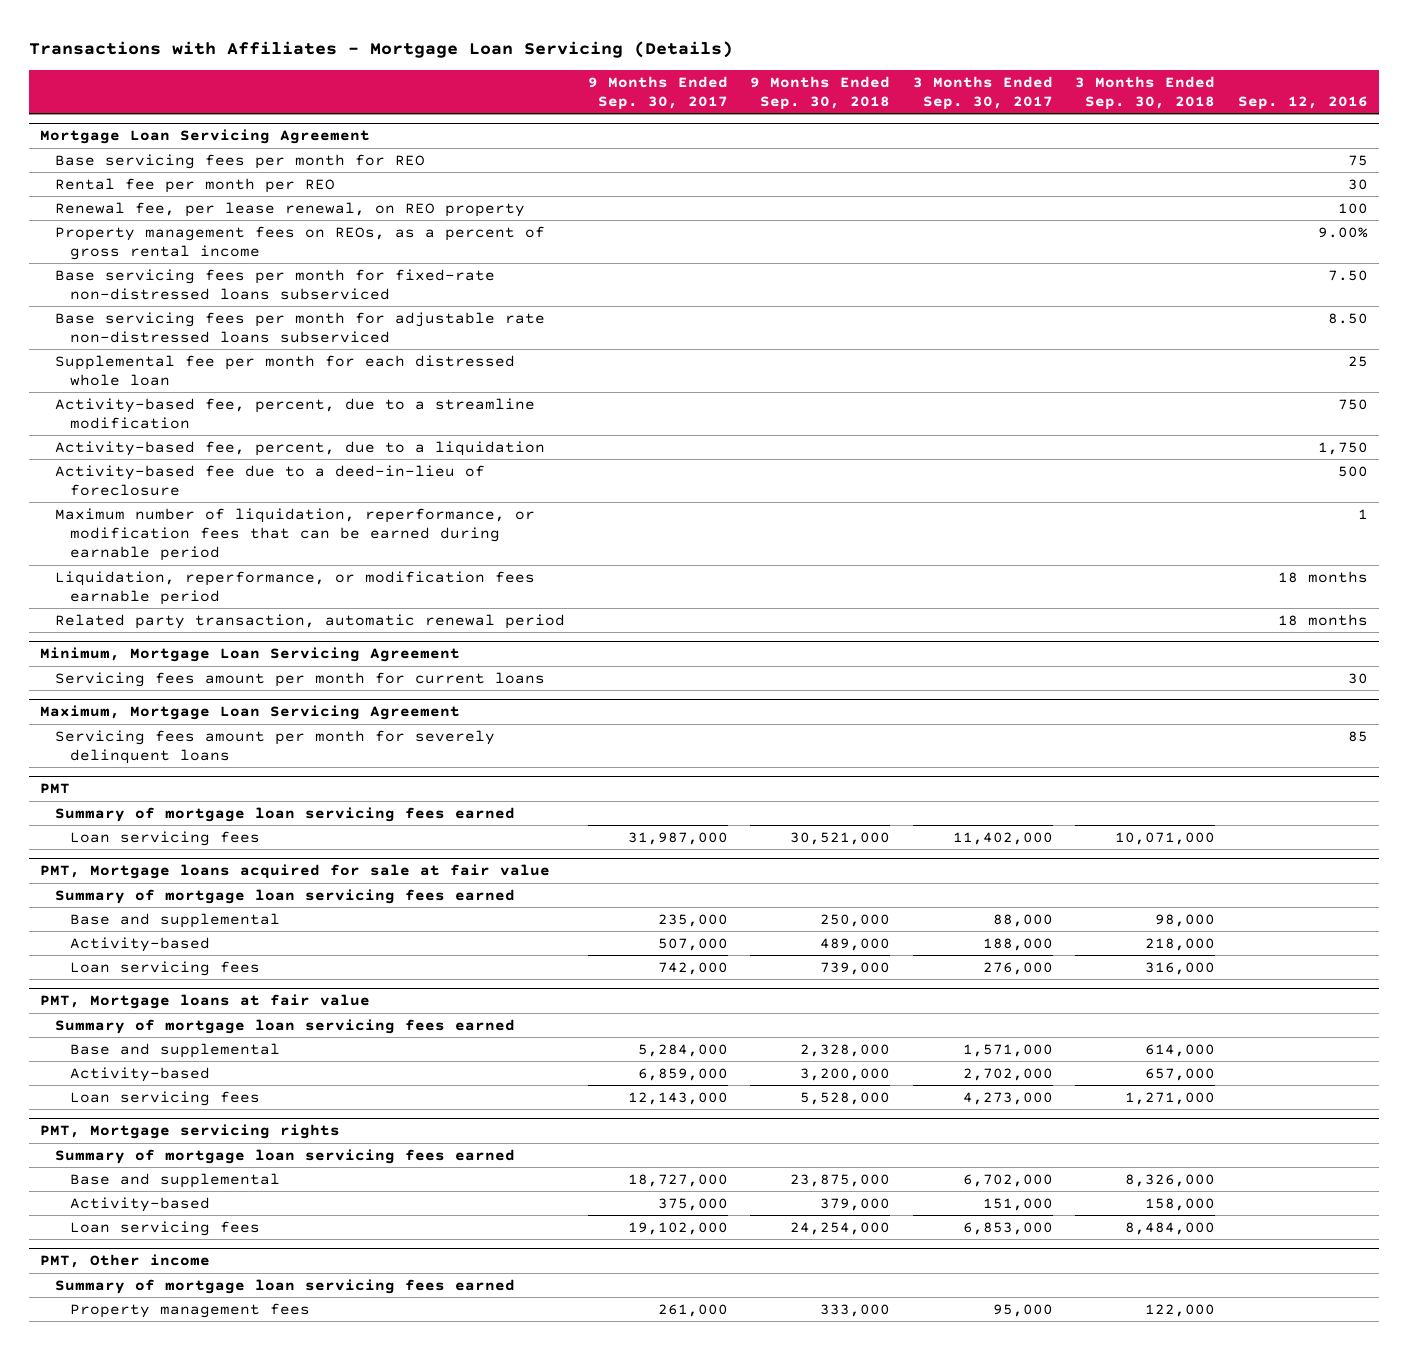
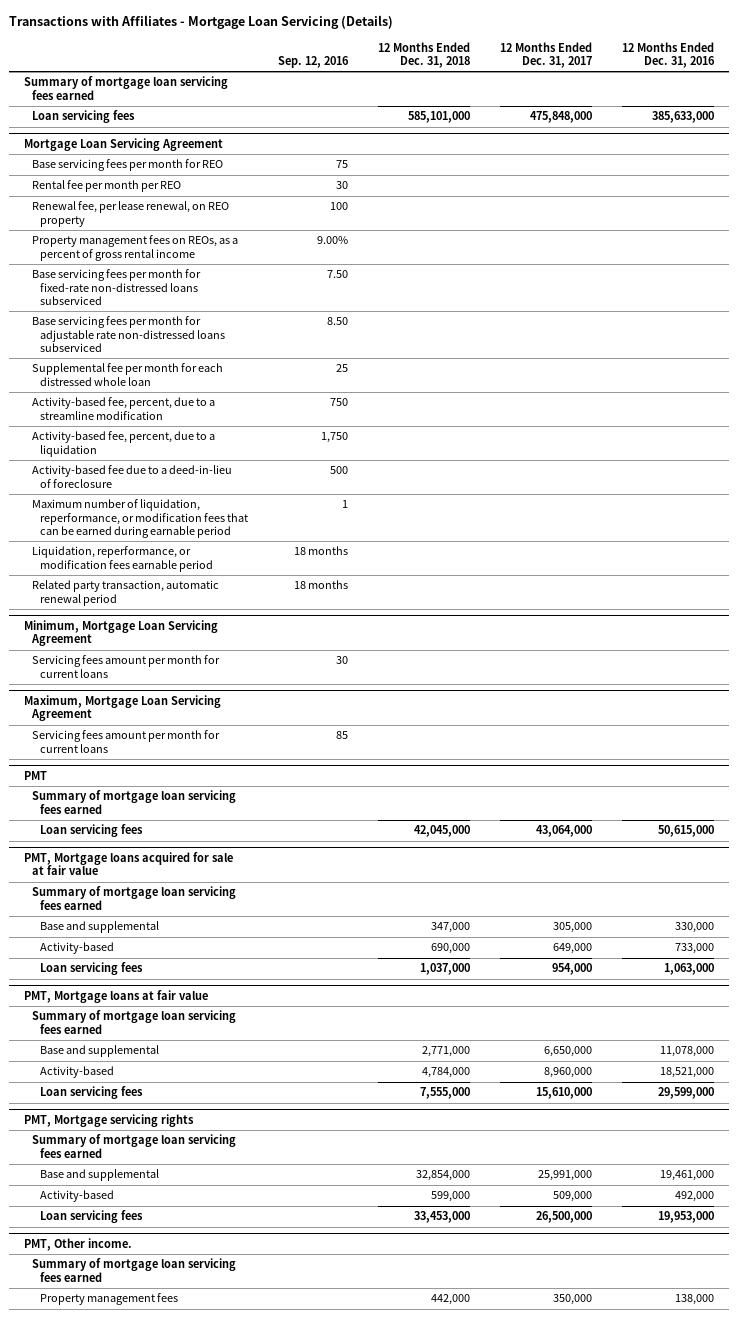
[587,75,728,111] 9 Months Ended Sep. 30, 2017 -> none
[750,75,891,111] 9 Months Ended Sep. 30, 2018 -> none
[912,75,1053,111] 3 Months Ended Sep. 30, 2017 -> none
[1075,75,1216,111] 3 Months Ended Sep. 30, 2018 -> none
none -> [378,41,471,69] 12 Months Ended Dec. 31, 2018
none -> [500,41,593,69] 12 Months Ended Dec. 31, 2017
none -> [622,41,716,69] 12 Months Ended Dec. 31, 2016
none -> [24,76,229,100] Summary of mortgage loan servicing fees earned
none -> [32,110,136,124] Loan servicing fees
[54,729,495,765] Servicing fees amount per month for severely delinquent loans -> [32,730,221,753] Servicing fees amount per month for current loans
[40,1254,211,1269] PMT, Other income -> [24,1238,133,1252] PMT, Other income.

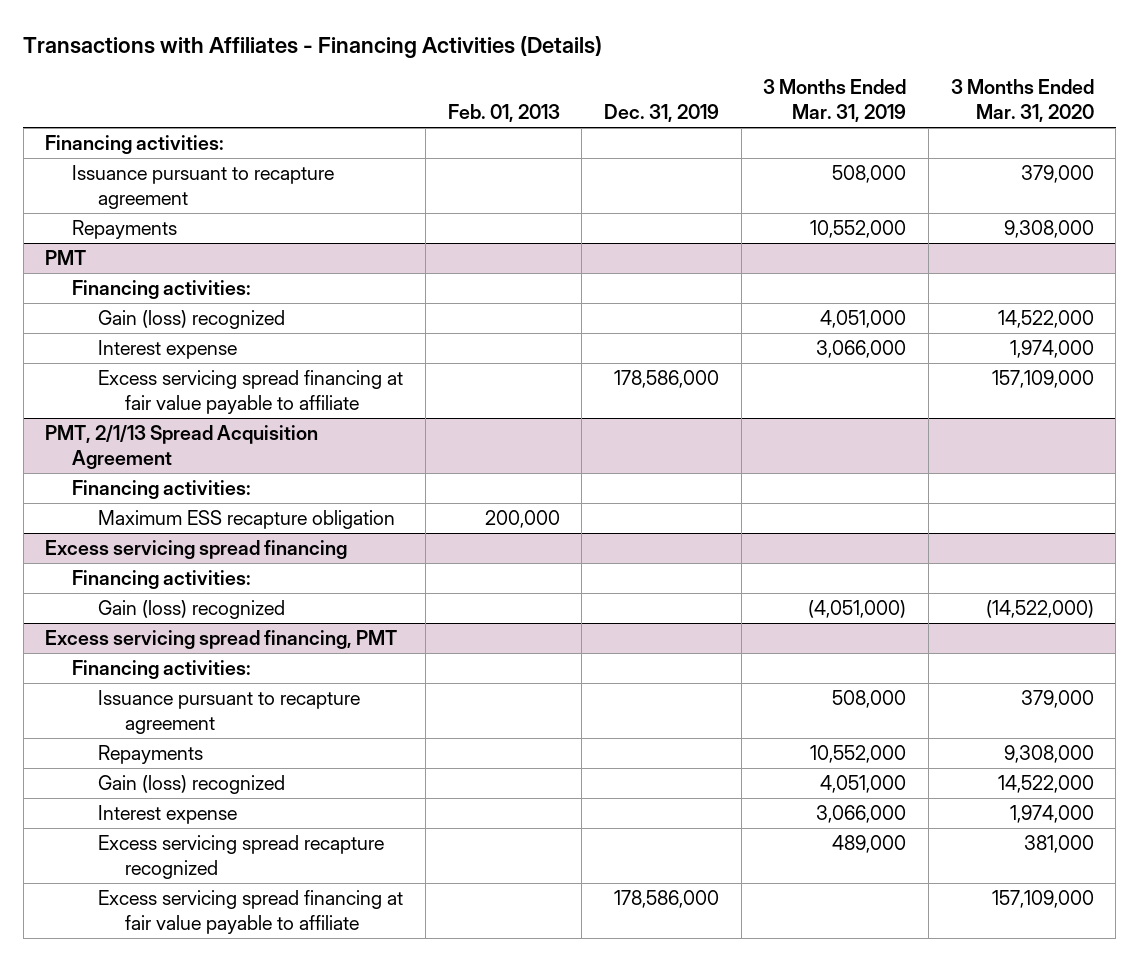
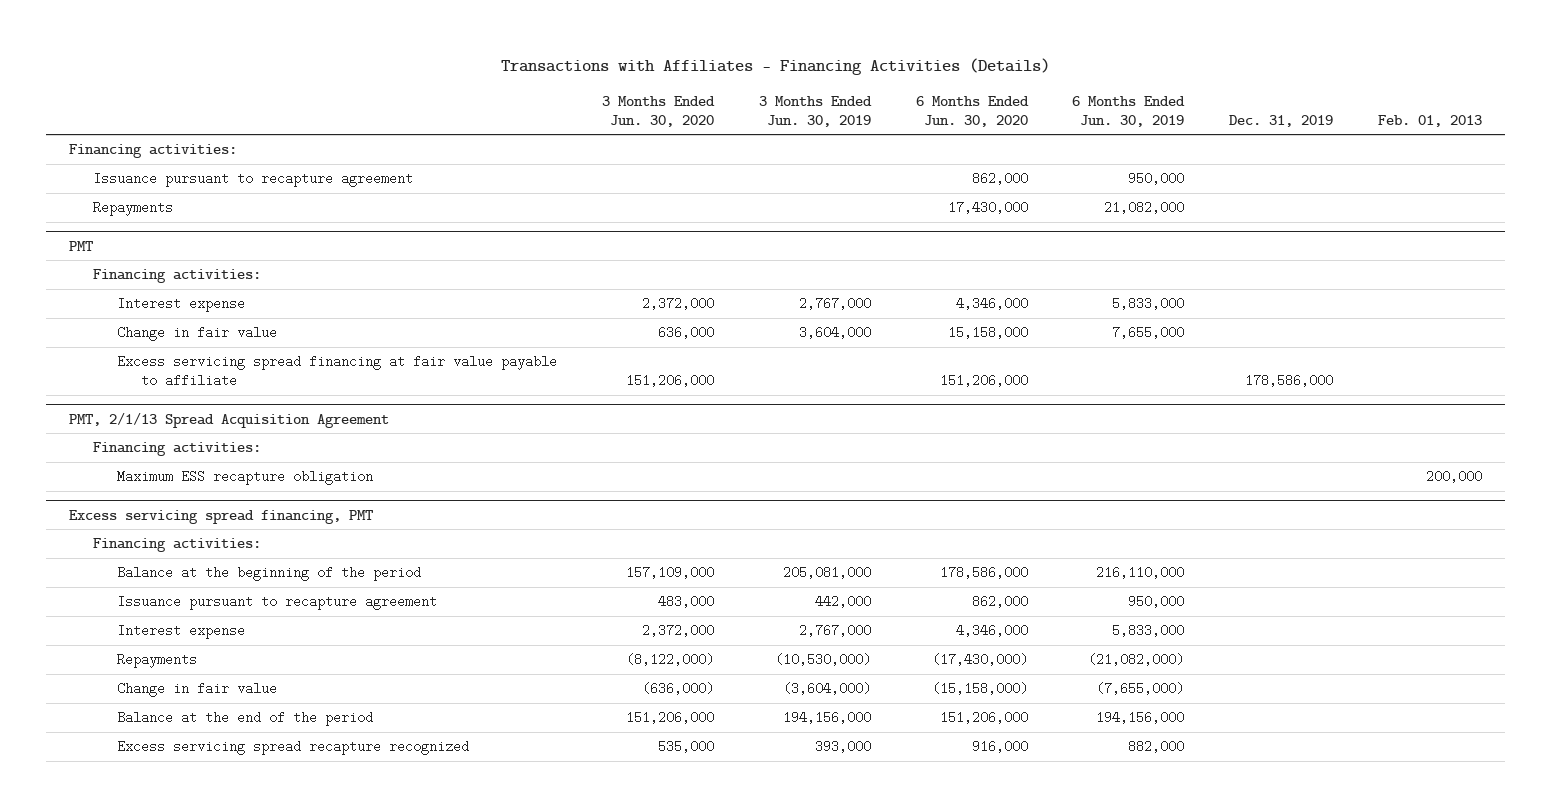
[763,79,907,123] 3 Months Ended Mar. 31, 2019 -> none
[950,79,1094,123] 3 Months Ended Mar. 31, 2020 -> none
none -> [601,95,715,127] 3 Months Ended Jun. 30, 2020
none -> [758,95,872,127] 3 Months Ended Jun. 30, 2019
none -> [915,95,1029,127] 6 Months Ended Jun. 30, 2020
none -> [1072,95,1186,127] 6 Months Ended Jun. 30, 2019
[98,310,286,330] Gain (loss) recognized -> none
none -> [116,326,277,342] Change in fair value
[45,540,348,560] Excess servicing spread financing -> none
[71,570,251,590] Financing activities: -> none
[98,600,286,620] Gain (loss) recognized -> none
none -> [116,566,421,582] Balance at the beginning of the period
[98,775,286,795] Gain (loss) recognized -> none
[98,745,204,765] Repayments -> [116,653,197,669] Repayments
none -> [116,682,277,698] Change in fair value
none -> [116,711,373,727] Balance at the end of the period
[98,890,404,934] Excess servicing spread financing at fair value payable to affiliate -> none

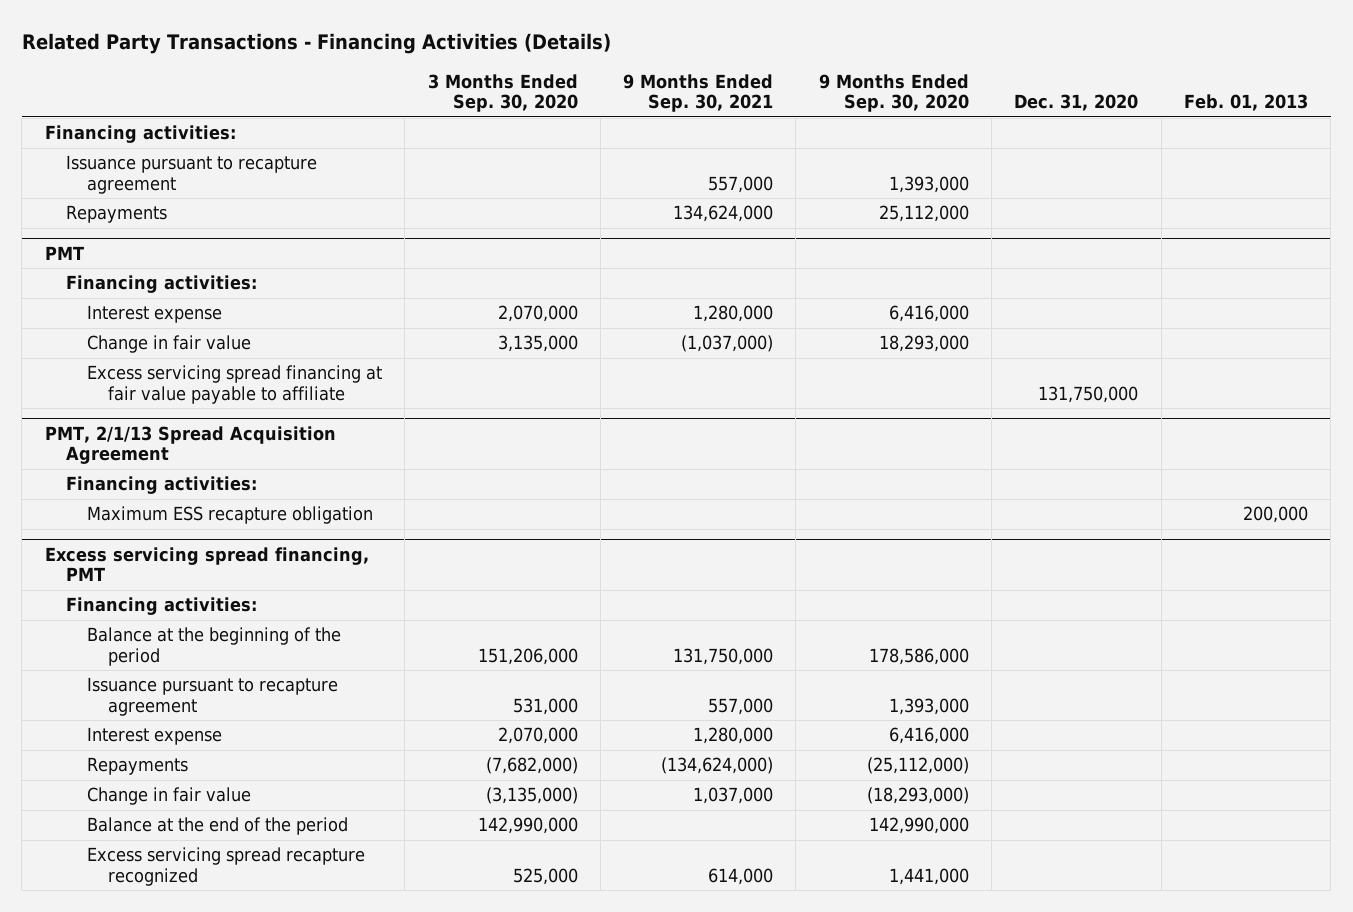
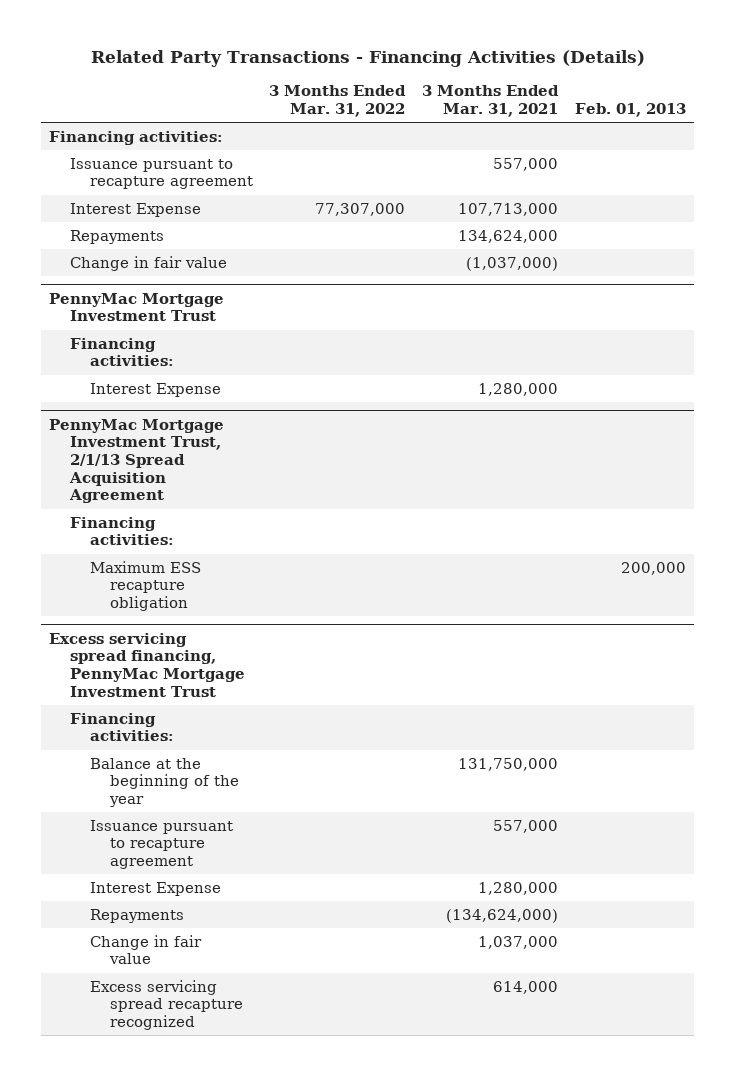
[427,73,578,113] 3 Months Ended Sep. 30, 2020 -> none
[623,73,774,113] 9 Months Ended Sep. 30, 2021 -> none
[818,73,969,113] 9 Months Ended Sep. 30, 2020 -> none
[1014,94,1139,112] Dec. 31, 2020 -> none
none -> [269,85,407,117] 3 Months Ended Mar. 31, 2022
none -> [422,85,560,117] 3 Months Ended Mar. 31, 2021
none -> [69,202,201,217] Interest Expense
none -> [69,255,227,271] Change in fair value
[44,245,84,260] PMT -> [49,292,225,322] PennyMac Mortgage Investment Trust
[86,335,251,354] Change in fair value -> none
[86,365,382,404] Excess servicing spread financing at fair value payable to affiliate -> none
[86,305,222,324] Interest expense -> [89,382,221,397] Interest Expense
[44,425,336,464] PMT, 2/1/13 Spread Acquisition Agreement -> [49,418,225,504] PennyMac Mortgage Investment Trust, 2/1/13 Spread Acquisition Agreement
[44,546,369,581] Excess servicing spread financing, PMT -> none
[65,597,257,616] Financing activities: -> none
[86,627,341,666] Balance at the beginning of the period -> none
[86,677,338,716] Issuance pursuant to recapture agreement -> none
[86,727,222,746] Interest expense -> none
[86,757,188,776] Repayments -> none
[86,787,251,806] Change in fair value -> none
[86,817,348,836] Balance at the end of the period -> none
[86,847,365,886] Excess servicing spread recapture recognized -> none
none -> [49,632,245,697] Excess servicing spread financing, PennyMac Mortgage Investment Trust
none -> [69,712,174,742] Financing activities:
none -> [89,757,239,808] Balance at the beginning of the year
none -> [89,819,233,870] Issuance pursuant to recapture agreement
none -> [89,881,221,896] Interest Expense
none -> [89,908,184,923] Repayments
none -> [89,934,202,965] Change in fair value
none -> [89,979,243,1031] Excess servicing spread recapture recognized

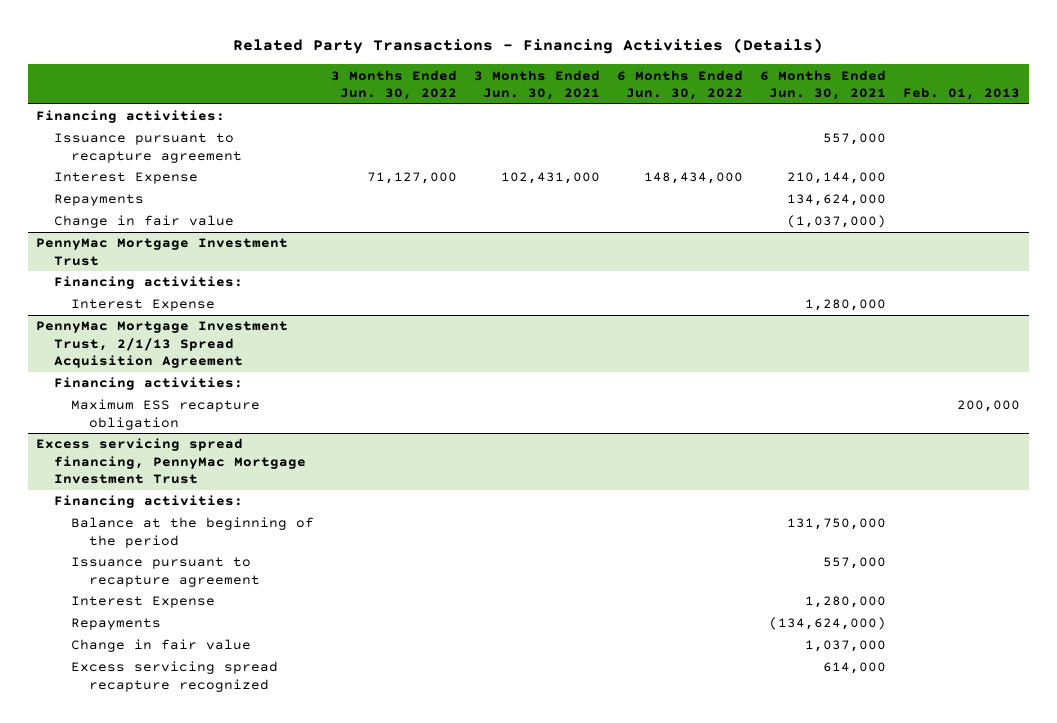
[269,85,407,117] 3 Months Ended Mar. 31, 2022 -> none
[422,85,560,117] 3 Months Ended Mar. 31, 2021 -> none
none -> [331,69,458,100] 3 Months Ended Jun. 30, 2022
none -> [474,69,601,100] 3 Months Ended Jun. 30, 2021
none -> [617,69,744,100] 6 Months Ended Jun. 30, 2022
none -> [760,69,887,100] 6 Months Ended Jun. 30, 2021
[89,757,239,808] Balance at the beginning of the year -> [71,517,315,548] Balance at the beginning of the period

